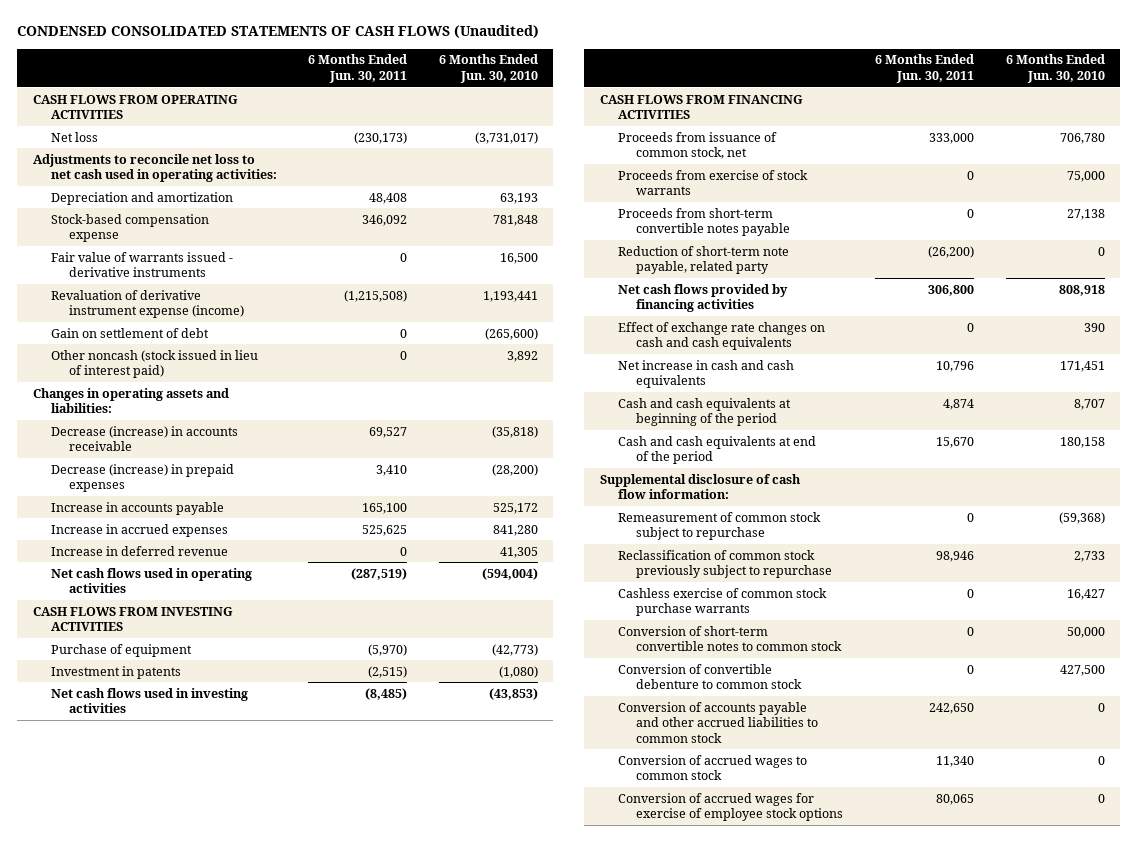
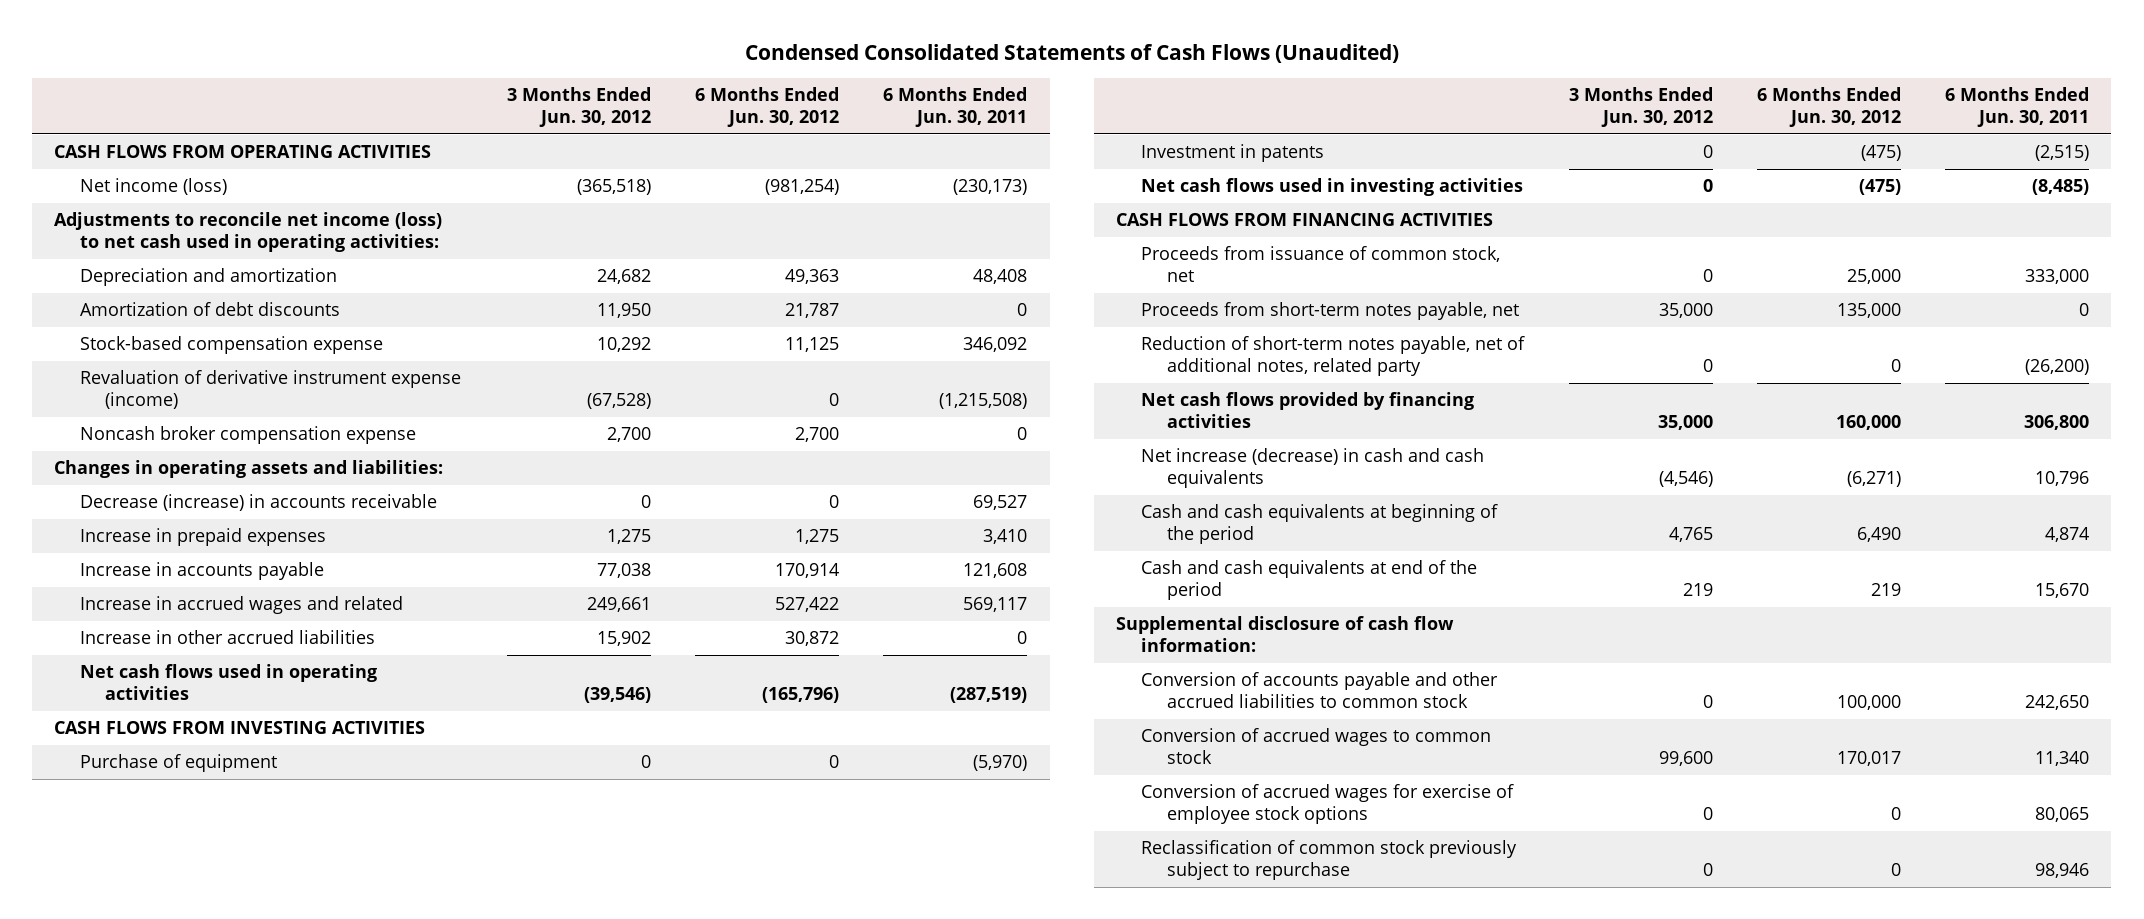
[17,25,540,39] CONDENSED CONSOLIDATED STATEMENTS OF CASH FLOWS (Unaudited) -> [744,43,1399,63] Condensed Consolidated Statements of Cash Flows (Unaudited)
[438,54,538,83] 6 Months Ended Jun. 30, 2010 -> none
none -> [506,86,651,127] 3 Months Ended Jun. 30, 2012
none -> [695,86,840,127] 6 Months Ended Jun. 30, 2012
[50,131,98,142] Net loss -> [79,178,227,196] Net income (loss)
[32,153,277,183] Adjustments to reconcile net loss to net cash used in operating activities: -> [54,212,443,253] Adjustments to reconcile net income (loss) to net cash used in operating activities:
none -> [79,302,340,317] Amortization of debt discounts
[50,251,233,278] Fair value of warrants issued - derivative instruments -> none
[50,327,209,338] Gain on settlement of debt -> none
[50,349,258,379] Other noncash (stock issued in lieu of interest paid) -> none
none -> [79,426,416,445] Noncash broker compensation expense
[50,545,228,556] Increase in deferred revenue -> none
[50,463,234,493] Decrease (increase) in prepaid expenses -> [79,528,326,547] Increase in prepaid expenses
[362,502,408,514] 165,100 -> [963,563,1028,579] 121,608
none -> [79,596,403,615] Increase in accrued wages and related
[50,523,228,537] Increase in accrued expenses -> [79,630,375,645] Increase in other accrued liabilities
[362,524,408,536] 525,625 -> [1017,631,1028,645] 0
[617,169,808,196] Proceeds from exercise of stock warrants -> none
[617,207,790,237] Proceeds from short-term convertible notes payable -> [1141,302,1520,321] Proceeds from short-term notes payable, net
[617,245,789,275] Reduction of short-term note payable, related party -> [1141,336,1526,377] Reduction of short-term notes payable, net of additional notes, related party
[617,321,825,351] Effect of exchange rate changes on cash and cash equivalents -> none
[617,359,794,389] Net increase in cash and cash equivalents -> [1141,448,1485,489] Net increase (decrease) in cash and cash equivalents
[617,511,821,541] Remeasurement of common stock subject to repurchase -> none
[617,587,827,617] Cashless exercise of common stock purchase warrants -> none
[617,625,842,652] Conversion of short-term convertible notes to common stock -> none
[617,663,802,690] Conversion of convertible debenture to common stock -> none
[617,549,832,579] Reclassification of common stock previously subject to repurchase -> [1141,840,1518,881] Reclassification of common stock previously subject to repurchase

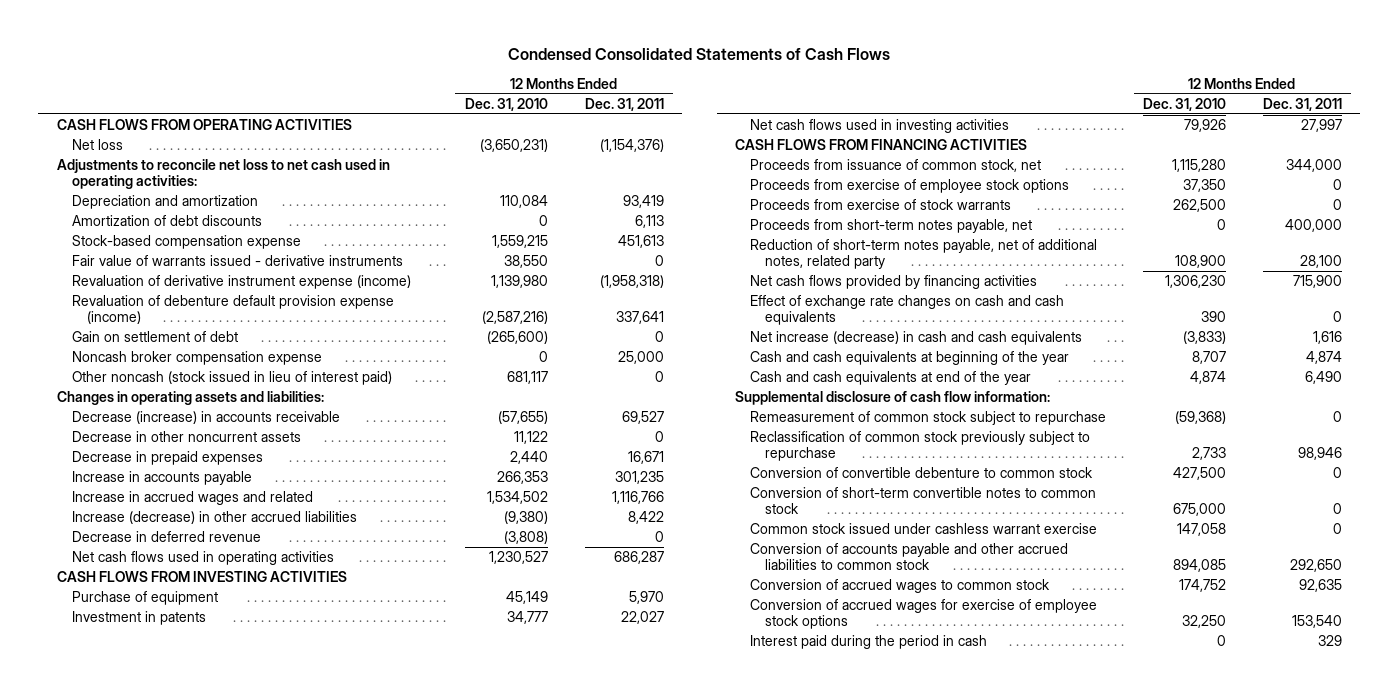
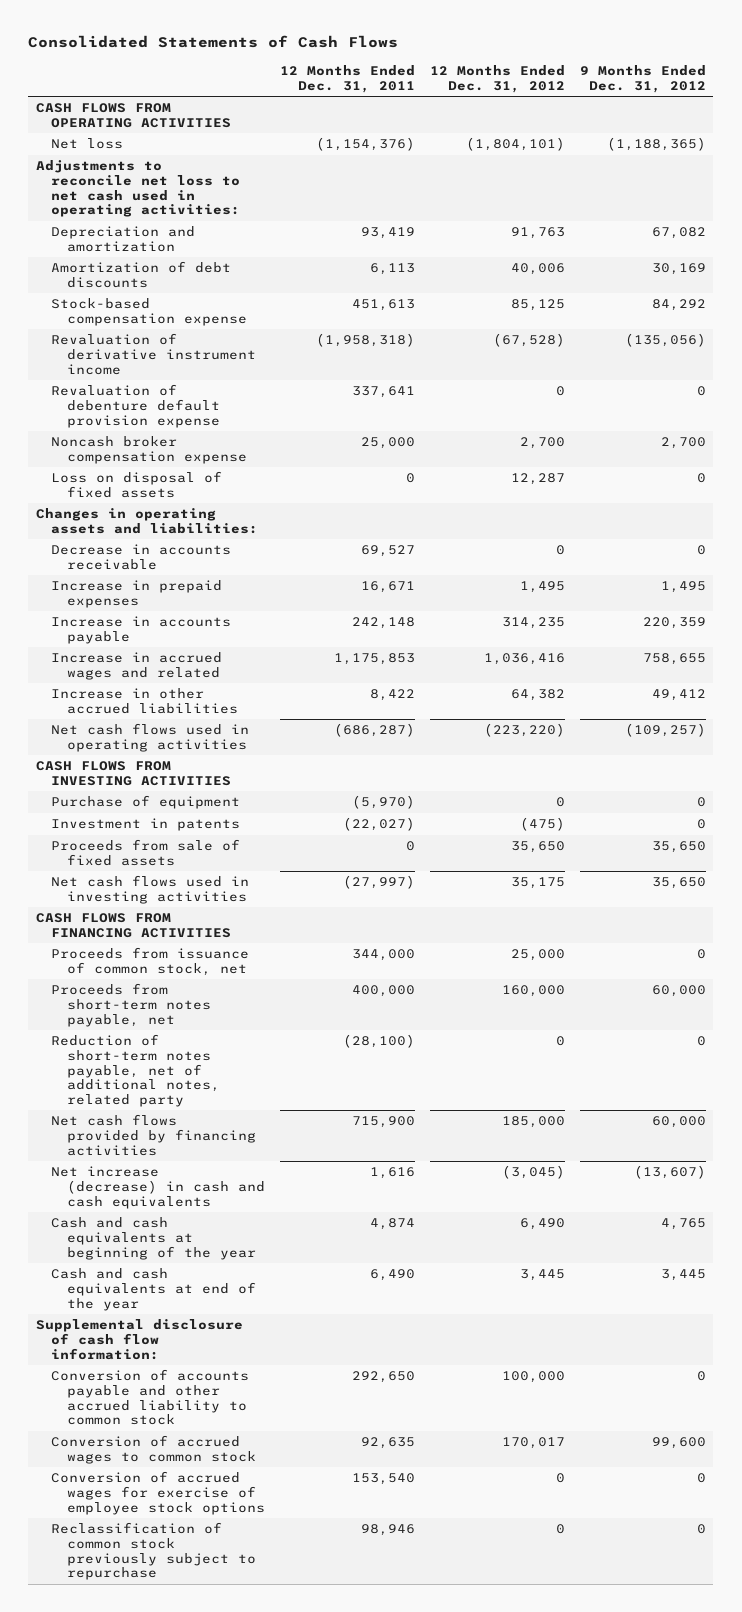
[508,47,891,60] Condensed Consolidated Statements of Cash Flows -> [28,35,399,49] Consolidated Statements of Cash Flows
[464,97,548,111] Dec. 31, 2010 -> none
none -> [429,64,565,93] 12 Months Ended Dec. 31, 2012
none -> [579,64,706,93] 9 Months Ended Dec. 31, 2012
[71,255,403,267] Fair value of warrants issued - derivative instruments -> none
[71,331,238,343] Gain on settlement of debt -> none
[71,275,411,290] Revaluation of derivative instrument expense (income) -> [51,333,256,375] Revaluation of derivative instrument income
[71,295,394,325] Revaluation of debenture default provision expense (income) -> [51,384,220,428] Revaluation of debenture default provision expense
[71,371,392,386] Other noncash (stock issued in lieu of interest paid) -> none
none -> [51,471,223,498] Loss on disposal of fixed assets
[71,431,301,443] Decrease in other noncurrent assets -> none
[71,531,261,543] Decrease in deferred revenue -> none
[71,411,340,425] Decrease (increase) in accounts receivable -> [51,544,232,570] Decrease in accounts receivable
[71,451,263,466] Decrease in prepaid expenses -> [51,580,223,608] Increase in prepaid expenses
[614,471,664,485] 301,235 -> [351,617,415,630] 242,148
[611,491,664,505] 1,116,766 -> [333,653,415,666] 1,175,853
[71,511,357,525] Increase (decrease) in other accrued liabilities -> [51,688,238,714] Increase in other accrued liabilities
[613,551,664,565] 686,287 -> [333,723,415,738] (686,287)
[628,591,664,605] 5,970 -> [351,795,415,810] (5,970)
[620,611,664,625] 22,027 -> [342,817,415,832] (22,027)
none -> [51,839,241,866] Proceeds from sale of fixed assets
[1300,119,1342,133] 27,997 -> [342,875,415,890] (27,997)
[749,179,1069,194] Proceeds from exercise of employee stock options -> none
[749,199,1011,211] Proceeds from exercise of stock warrants -> none
[1299,255,1342,269] 28,100 -> [342,1034,415,1049] (28,100)
[749,295,1064,326] Effect of exchange rate changes on cash and cash equivalents -> none
[749,411,1106,426] Remeasurement of common stock subject to repurchase -> none
[749,467,1093,479] Conversion of convertible debenture to common stock -> none
[749,487,1096,515] Conversion of short-term convertible notes to common stock -> none
[749,523,1097,535] Common stock issued under cashless warrant exercise -> none
[749,543,1068,571] Conversion of accounts payable and other accrued liabilities to common stock -> [51,1369,250,1426] Conversion of accounts payable and other accrued liability to common stock
[749,635,987,650] Interest paid during the period in cash -> none
[749,431,1090,462] Reclassification of common stock previously subject to repurchase -> [51,1522,256,1581] Reclassification of common stock previously subject to repurchase

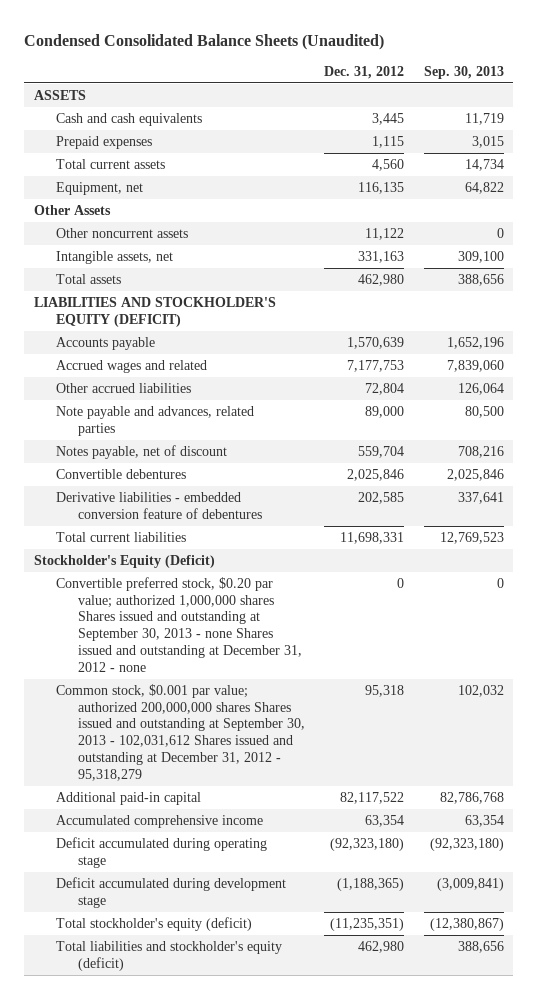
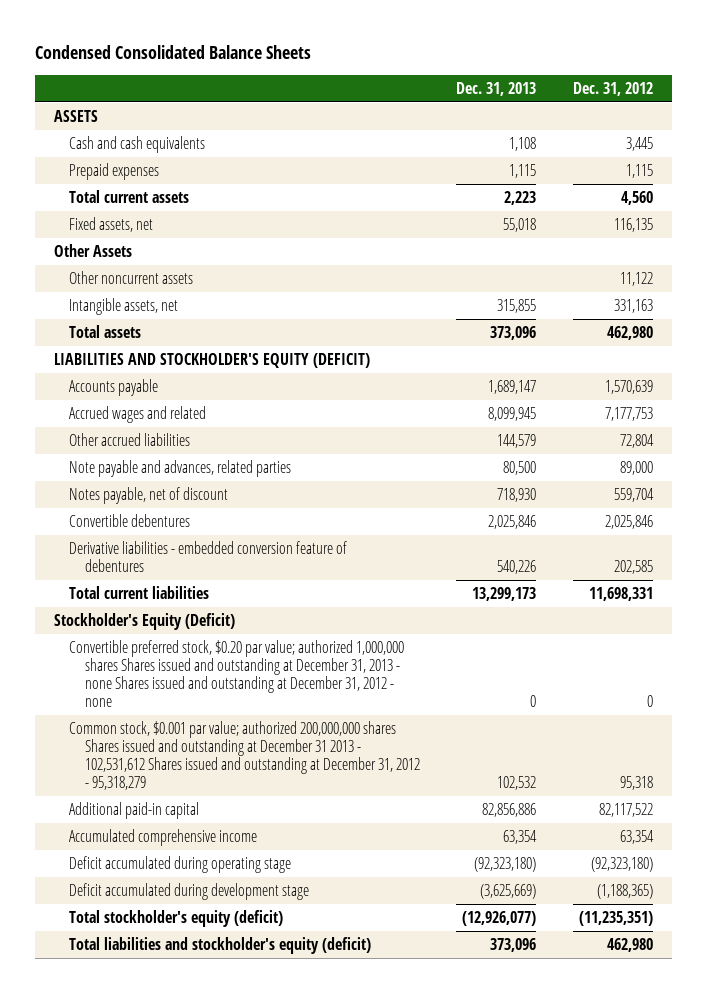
[24,33,385,50] Condensed Consolidated Balance Sheets (Unaudited) -> [35,45,312,60] Condensed Consolidated Balance Sheets
[423,65,504,79] Sep. 30, 2013 -> none
none -> [456,81,537,96] Dec. 31, 2013
[55,182,143,196] Equipment, net -> [69,216,154,232] Fixed assets, net
[55,577,302,672] Convertible preferred stock, $0.20 par value; authorized 1,000,000 shares Shares issued and outstanding at September 30, 2013 - none Shares issued and outstanding at December 31, 2012 - none -> [69,639,405,707] Convertible preferred stock, $0.20 par value; authorized 1,000,000 shares Shares issued and outstanding at December 31, 2013 - none Shares issued and outstanding at December 31, 2012 - none
[55,684,305,781] Common stock, $0.001 par value; authorized 200,000,000 shares Shares issued and outstanding at September 30, 2013 - 102,031,612 Shares issued and outstanding at December 31, 2012 - 95,318,279 -> [69,720,420,790] Common stock, $0.001 par value; authorized 200,000,000 shares Shares issued and outstanding at December 31 2013 - 102,531,612 Shares issued and outstanding at December 31, 2012 - 95,318,279

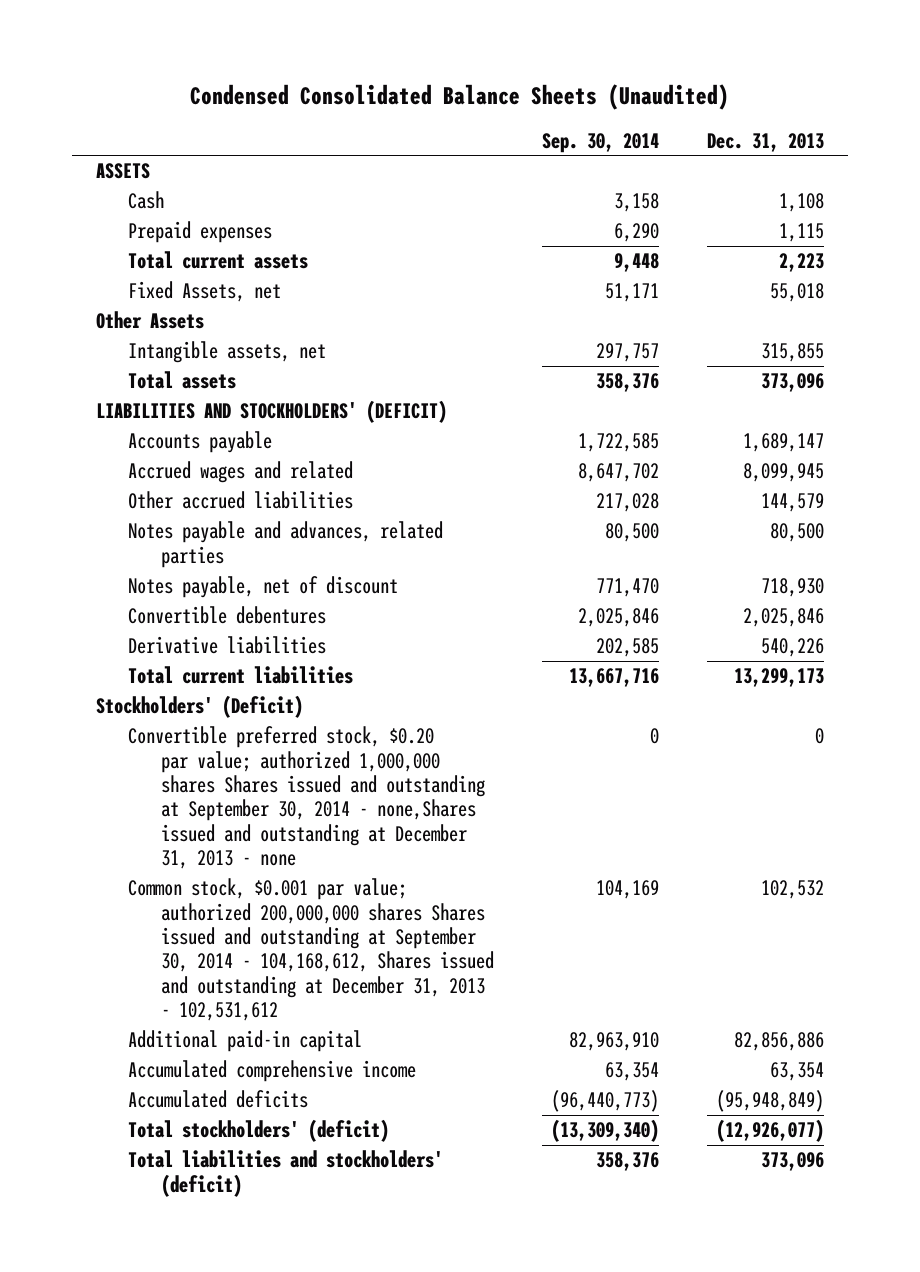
[35,45,312,60] Condensed Consolidated Balance Sheets -> [189,84,729,111] Condensed Consolidated Balance Sheets (Unaudited)
[573,81,654,96] Dec. 31, 2012 -> none
none -> [541,132,659,153] Sep. 30, 2014
[69,135,206,153] Cash and cash equivalents -> [128,191,165,210] Cash
[69,216,154,232] Fixed assets, net -> [128,281,282,303] Fixed Assets, net
[69,270,194,284] Other noncurrent assets -> none
[53,352,370,368] LIABILITIES AND STOCKHOLDER'S EQUITY (DEFICIT) -> [96,400,448,424] LIABILITIES AND STOCKHOLDERS' (DEFICIT)
[69,459,292,477] Note payable and advances, related parties -> [128,521,444,568] Notes payable and advances, related parties
[69,540,348,572] Derivative liabilities - embedded conversion feature of debentures -> [128,636,327,655] Derivative liabilities
[53,612,235,630] Stockholder's Equity (Deficit) -> [96,695,304,719] Stockholders' (Deficit)
[69,639,405,707] Convertible preferred stock, $0.20 par value; authorized 1,000,000 shares Shares issued and outstanding at December 31, 2013 - none Shares issued and outstanding at December 31, 2012 - none -> [128,726,485,870] Convertible preferred stock, $0.20 par value; authorized 1,000,000 shares Shares issued and outstanding at September 30, 2014 - none,Shares issued and outstanding at December 31, 2013 - none
[69,720,420,790] Common stock, $0.001 par value; authorized 200,000,000 shares Shares issued and outstanding at December 31 2013 - 102,531,612 Shares issued and outstanding at December 31, 2012 - 95,318,279 -> [128,878,494,1022] Common stock, $0.001 par value; authorized 200,000,000 shares Shares issued and outstanding at September 30, 2014 - 104,168,612, Shares issued and outstanding at December 31, 2013 - 102,531,612
[69,882,310,900] Deficit accumulated during development stage -> none
[69,855,292,873] Deficit accumulated during operating stage -> [128,1090,309,1109] Accumulated deficits
[474,856,537,872] (92,323,180) -> [715,1090,824,1113] (95,948,849)
[69,909,284,927] Total stockholder's equity (deficit) -> [128,1119,390,1143] Total stockholders' (deficit)
[69,936,372,954] Total liabilities and stockholder's equity (deficit) -> [128,1150,444,1197] Total liabilities and stockholders' (deficit)

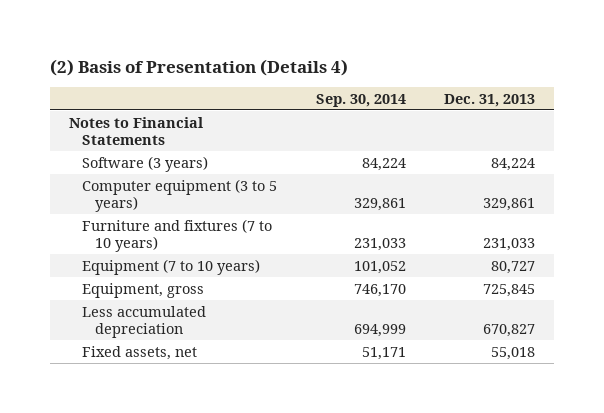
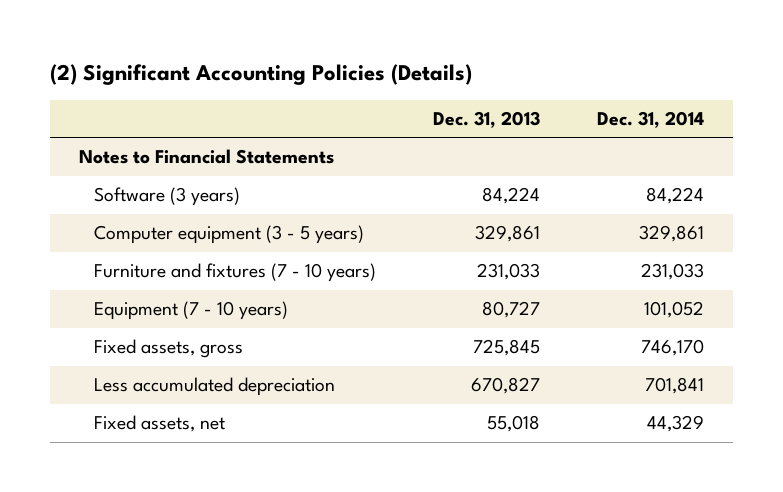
[49,58,348,76] (2) Basis of Presentation (Details 4) -> [50,64,473,86] (2) Significant Accounting Policies (Details)
[315,93,406,107] Sep. 30, 2014 -> none
none -> [597,110,705,128] Dec. 31, 2014
[82,178,278,212] Computer equipment (3 to 5 years) -> [94,225,365,245] Computer equipment (3 - 5 years)
[82,218,273,252] Furniture and fixtures (7 to 10 years) -> [94,263,377,283] Furniture and fixtures (7 - 10 years)
[82,258,261,275] Equipment (7 to 10 years) -> [94,301,289,321] Equipment (7 - 10 years)
[82,282,205,298] Equipment, gross -> [94,339,244,359] Fixed assets, gross

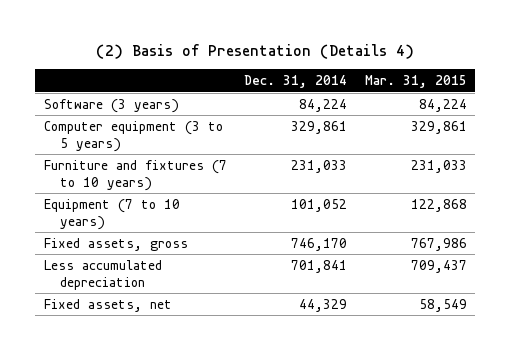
[50,64,473,86] (2) Significant Accounting Policies (Details) -> [96,43,415,59] (2) Basis of Presentation (Details 4)
[433,110,541,128] Dec. 31, 2013 -> none
none -> [364,75,467,89] Mar. 31, 2015
[78,149,334,165] Notes to Financial Statements -> none
[94,225,365,245] Computer equipment (3 - 5 years) -> [43,120,223,152] Computer equipment (3 to 5 years)
[94,263,377,283] Furniture and fixtures (7 - 10 years) -> [43,159,227,191] Furniture and fixtures (7 to 10 years)
[94,301,289,321] Equipment (7 - 10 years) -> [43,198,180,230] Equipment (7 to 10 years)

